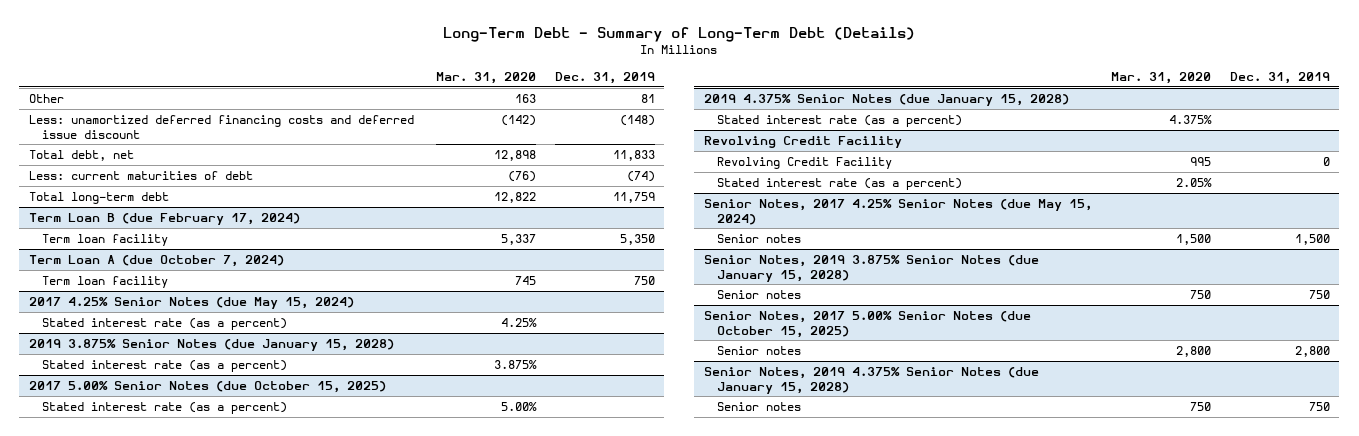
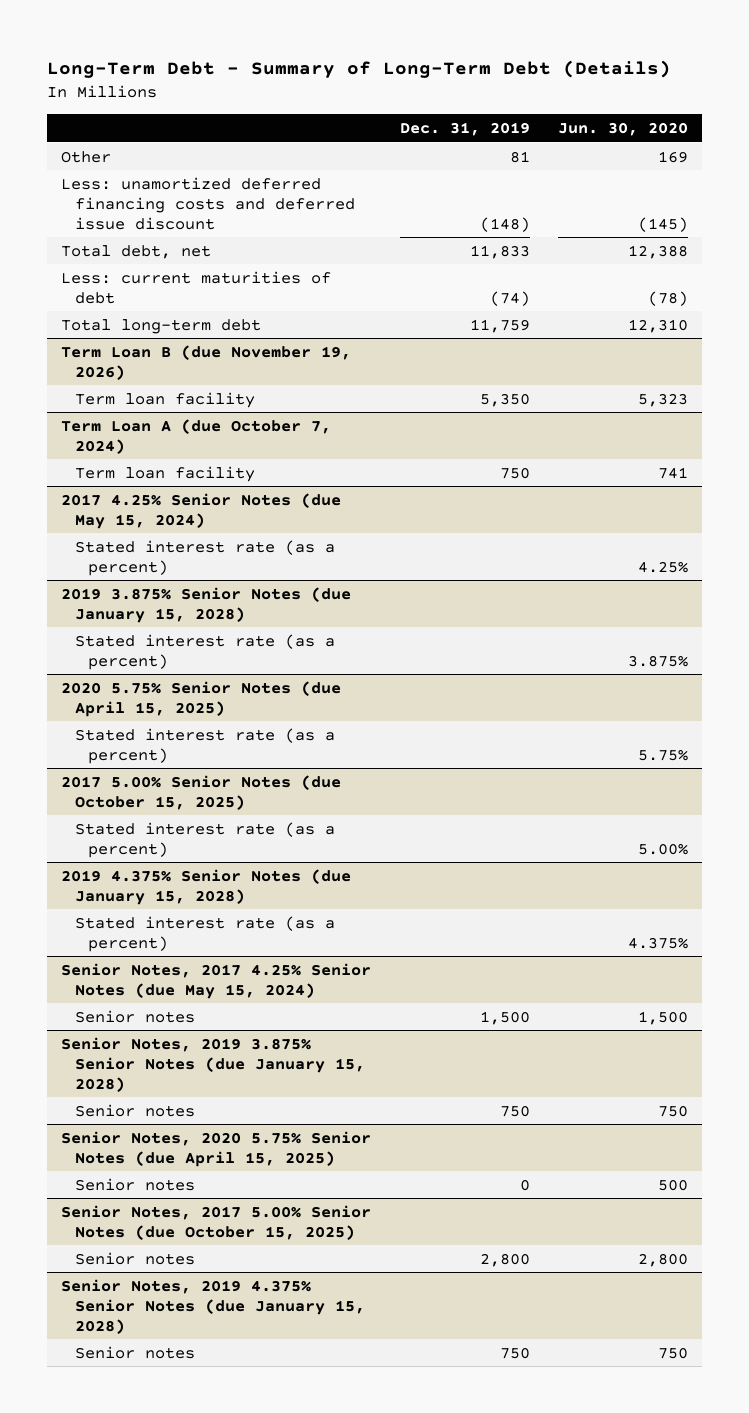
[435,71,536,84] Mar. 31, 2020 -> none
none -> [557,122,688,137] Jun. 30, 2020
[28,212,300,225] Term Loan B (due February 17, 2024) -> [61,344,352,380] Term Loan B (due November 19, 2026)
none -> [61,680,342,717] 2020 5.75% Senior Notes (due April 15, 2025)
none -> [74,727,335,764] Stated interest rate (as a percent)
[703,135,902,148] Revolving Credit Facility -> none
[717,156,893,169] Revolving Credit Facility -> none
[717,177,963,190] Stated interest rate (as a percent) -> none
none -> [61,1130,372,1167] Senior Notes, 2020 5.75% Senior Notes (due April 15, 2025)
none -> [74,1177,195,1191] Senior notes

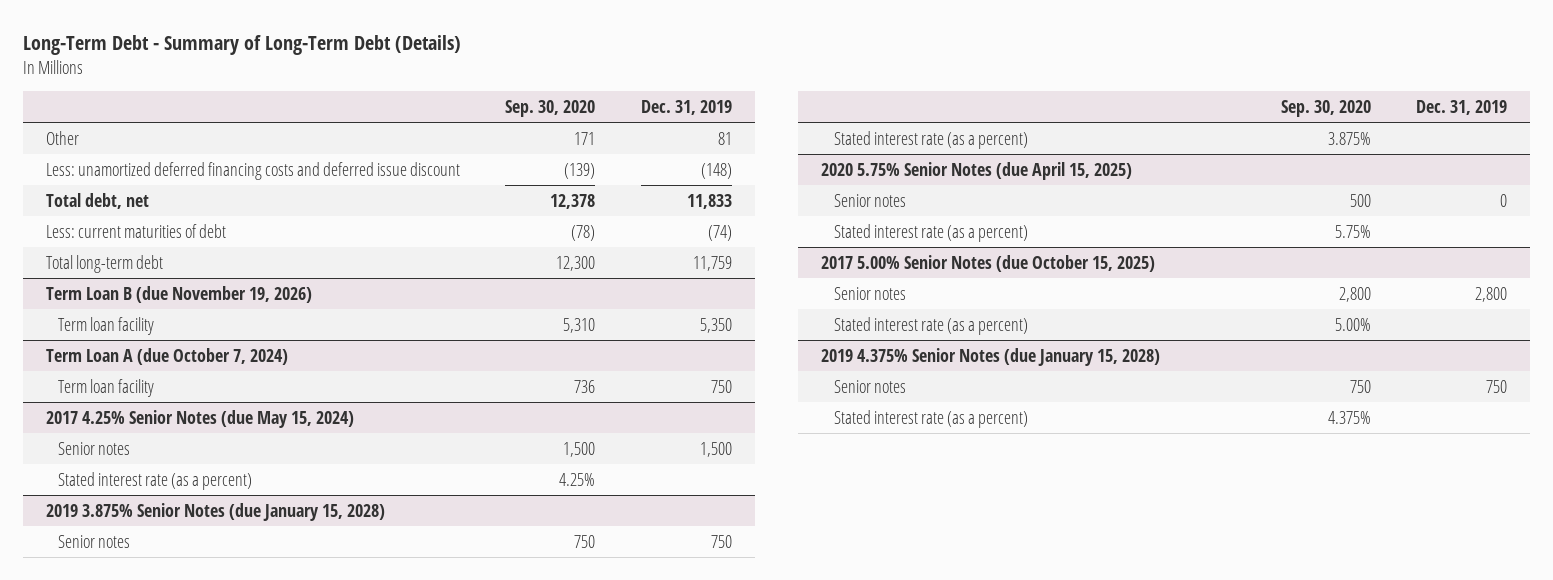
[557,122,688,137] Jun. 30, 2020 -> none
none -> [505,99,596,117] Sep. 30, 2020
none -> [58,441,131,455] Senior notes
none -> [58,534,131,548] Senior notes
none -> [833,193,906,207] Senior notes
none -> [833,286,906,300] Senior notes
[61,962,372,999] Senior Notes, 2017 4.25% Senior Notes (due May 15, 2024) -> none
[74,1009,195,1023] Senior notes -> none
[61,1036,365,1092] Senior Notes, 2019 3.875% Senior Notes (due January 15, 2028) -> none
[61,1130,372,1167] Senior Notes, 2020 5.75% Senior Notes (due April 15, 2025) -> none
[74,1177,195,1191] Senior notes -> none
[61,1204,372,1240] Senior Notes, 2017 5.00% Senior Notes (due October 15, 2025) -> none
[74,1251,195,1265] Senior notes -> none
[61,1278,365,1334] Senior Notes, 2019 4.375% Senior Notes (due January 15, 2028) -> none
[74,1345,195,1359] Senior notes -> none
[74,915,335,952] Stated interest rate (as a percent) -> [833,409,1028,428] Stated interest rate (as a percent)

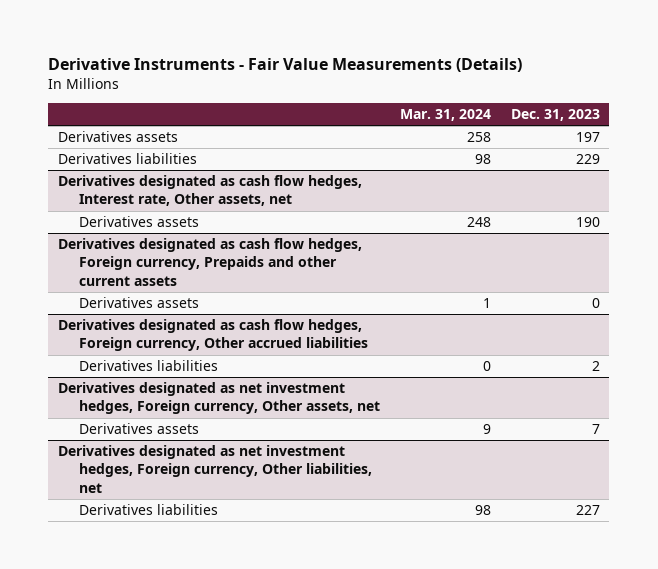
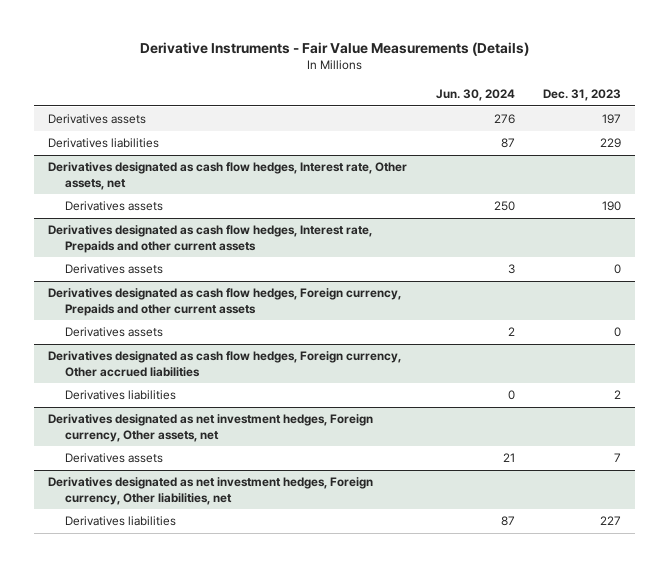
[399,109,491,122] Mar. 31, 2024 -> none
none -> [435,88,515,101] Jun. 30, 2024
none -> [48,225,373,253] Derivatives designated as cash flow hedges, Interest rate, Prepaids and other current assets
none -> [65,264,164,275] Derivatives assets

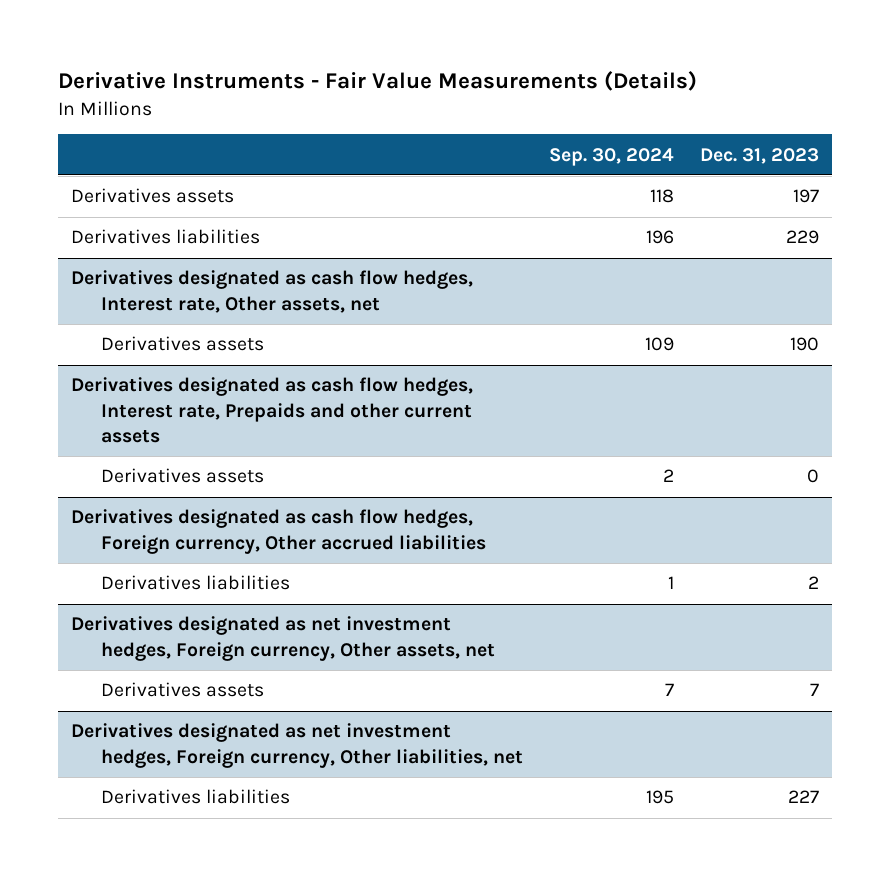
[435,88,515,101] Jun. 30, 2024 -> none
none -> [548,147,674,166] Sep. 30, 2024
[48,288,402,316] Derivatives designated as cash flow hedges, Foreign currency, Prepaids and other current assets -> none
[65,327,164,338] Derivatives assets -> none

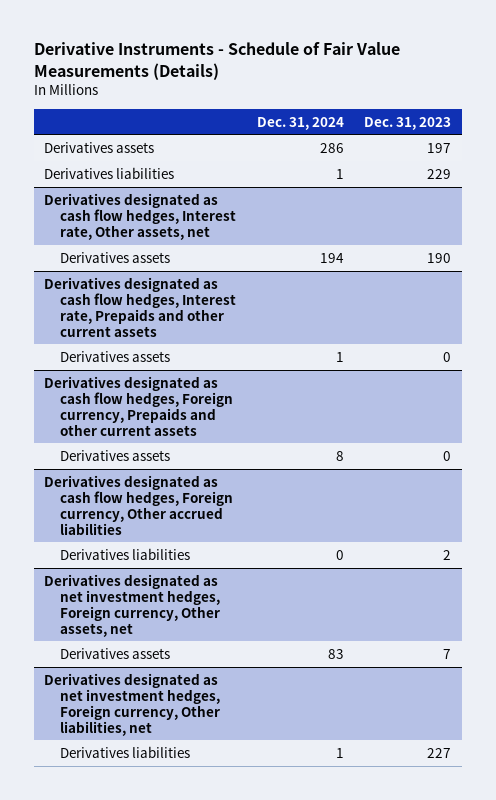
[57,71,697,92] Derivative Instruments - Fair Value Measurements (Details) -> [33,42,400,80] Derivative Instruments - Schedule of Fair Value Measurements (Details)
[548,147,674,166] Sep. 30, 2024 -> none
none -> [256,116,344,130] Dec. 31, 2024
none -> [44,375,233,436] Derivatives designated as cash flow hedges, Foreign currency, Prepaids and other current assets
none -> [59,449,170,461] Derivatives assets

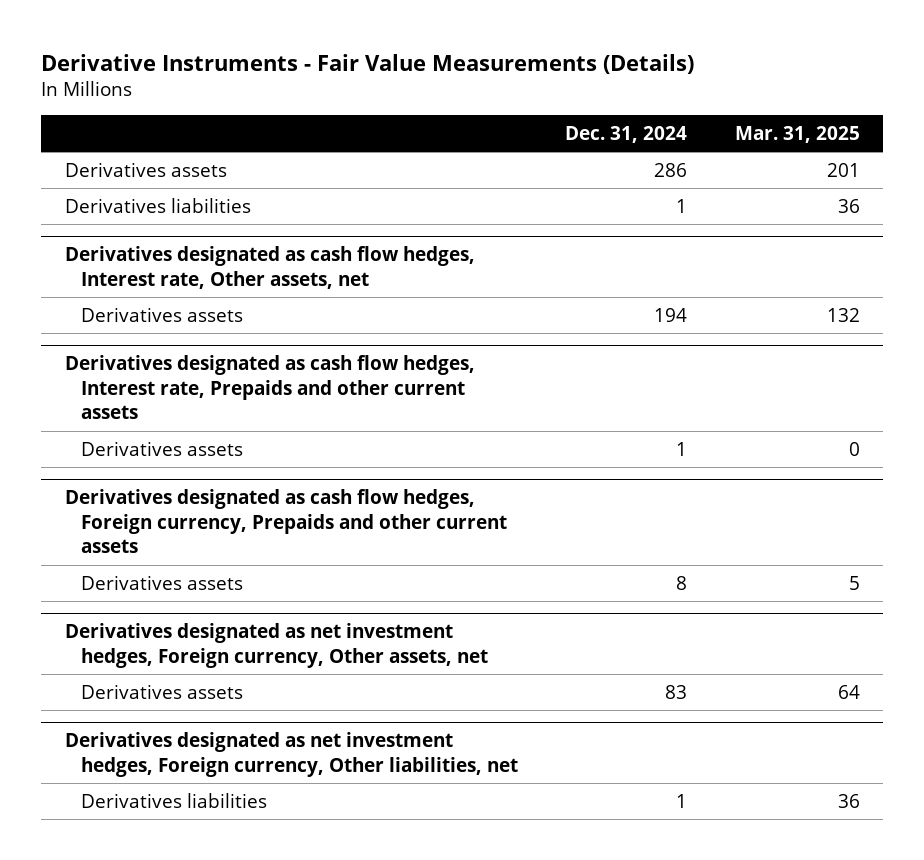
[33,42,400,80] Derivative Instruments - Schedule of Fair Value Measurements (Details) -> [40,53,694,74] Derivative Instruments - Fair Value Measurements (Details)
[364,116,452,130] Dec. 31, 2023 -> none
none -> [734,126,860,144] Mar. 31, 2025
[44,474,233,535] Derivatives designated as cash flow hedges, Foreign currency, Other accrued liabilities -> none
[59,547,190,560] Derivatives liabilities -> none

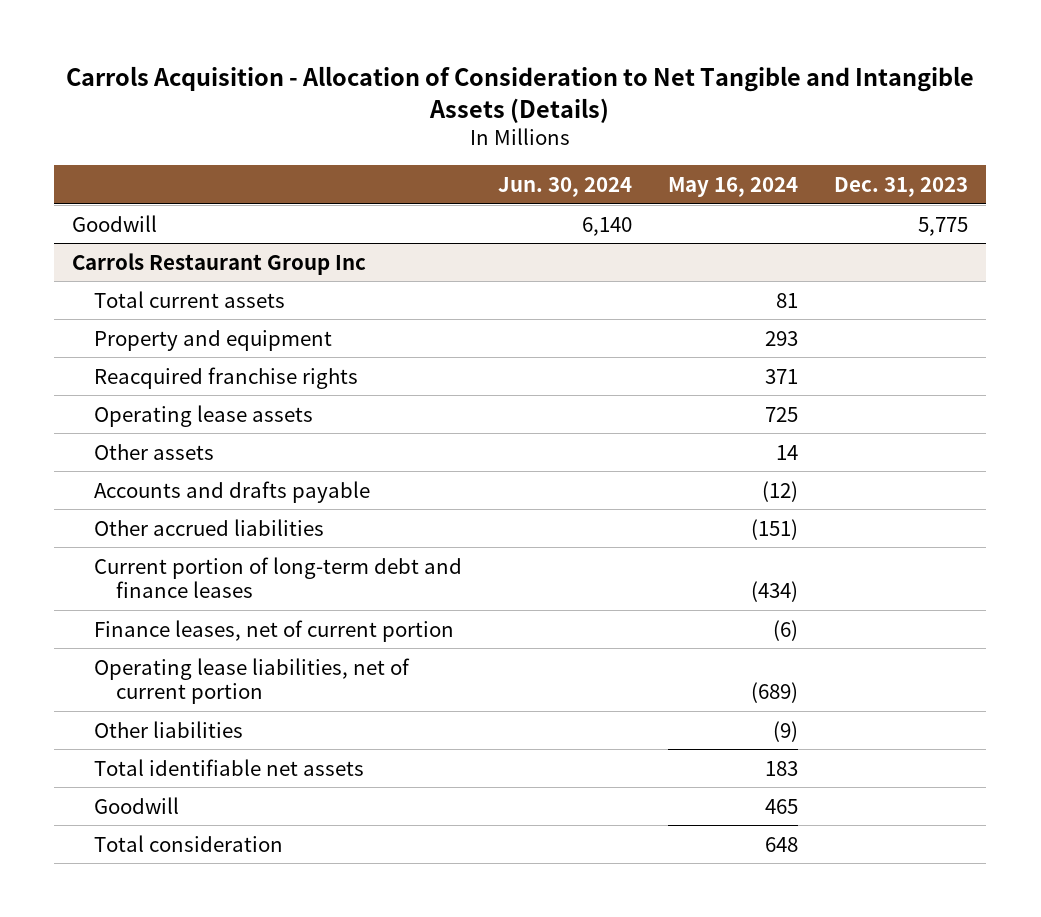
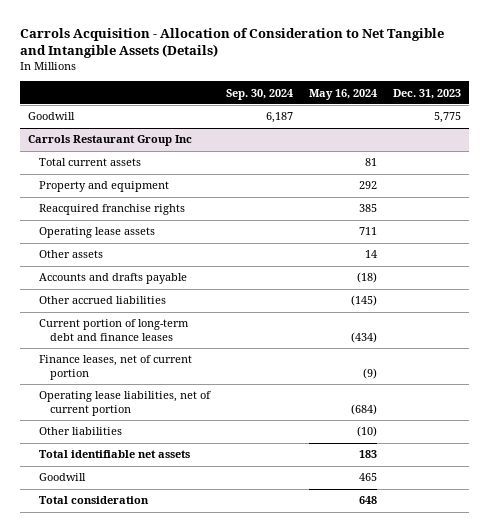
[498,176,633,197] Jun. 30, 2024 -> none
none -> [226,88,294,100] Sep. 30, 2024
[765,330,799,346] 293 -> [358,181,377,190] 292
[765,368,799,384] 371 -> [358,204,377,213] 385
[765,406,799,422] 725 -> [358,227,377,236] 711
[762,480,799,502] (12) -> [356,272,377,284] (18)
[751,518,799,540] (151) -> [350,295,377,307] (145)
[773,619,799,641] (6) -> [362,368,377,380] (9)
[751,682,799,704] (689) -> [350,404,377,416] (684)
[773,720,799,742] (9) -> [356,426,377,438] (10)

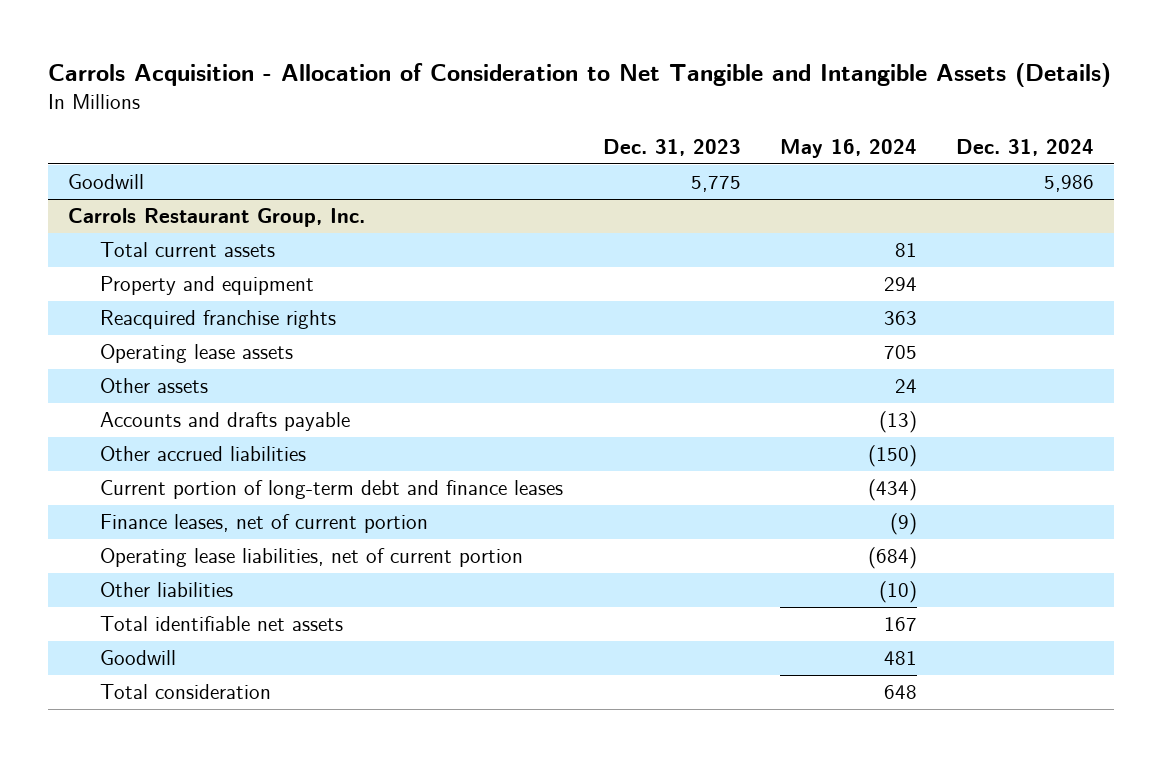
[226,88,294,100] Sep. 30, 2024 -> none
none -> [956,139,1095,157] Dec. 31, 2024
[28,135,193,147] Carrols Restaurant Group Inc -> [67,208,365,228] Carrols Restaurant Group, Inc.
[358,181,377,190] 292 -> [884,277,918,292] 294
[358,204,377,213] 385 -> [884,311,918,326] 363
[358,227,377,236] 711 -> [884,345,918,360] 705
[364,250,377,259] 14 -> [895,379,918,394] 24
[356,272,377,284] (18) -> [879,411,918,434] (13)
[350,295,377,307] (145) -> [868,445,918,468] (150)
[358,450,377,459] 183 -> [884,617,918,632] 167
[358,473,377,482] 465 -> [884,651,918,666] 481

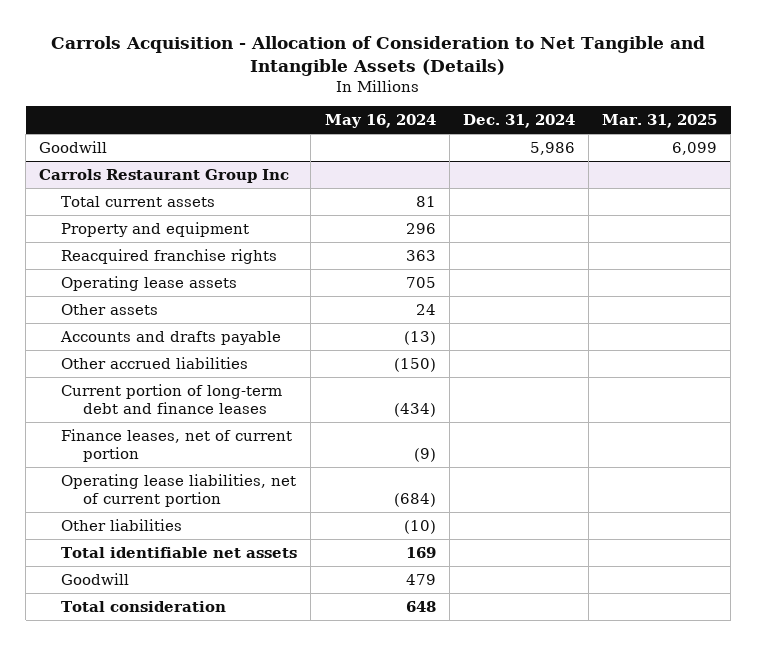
[602,139,741,157] Dec. 31, 2023 -> none
none -> [602,114,718,129] Mar. 31, 2025
[67,208,365,228] Carrols Restaurant Group, Inc. -> [39,168,290,183] Carrols Restaurant Group Inc
[884,277,918,292] 294 -> [405,222,436,234] 296
[884,617,918,632] 167 -> [405,546,436,558] 169
[884,651,918,666] 481 -> [405,573,436,585] 479

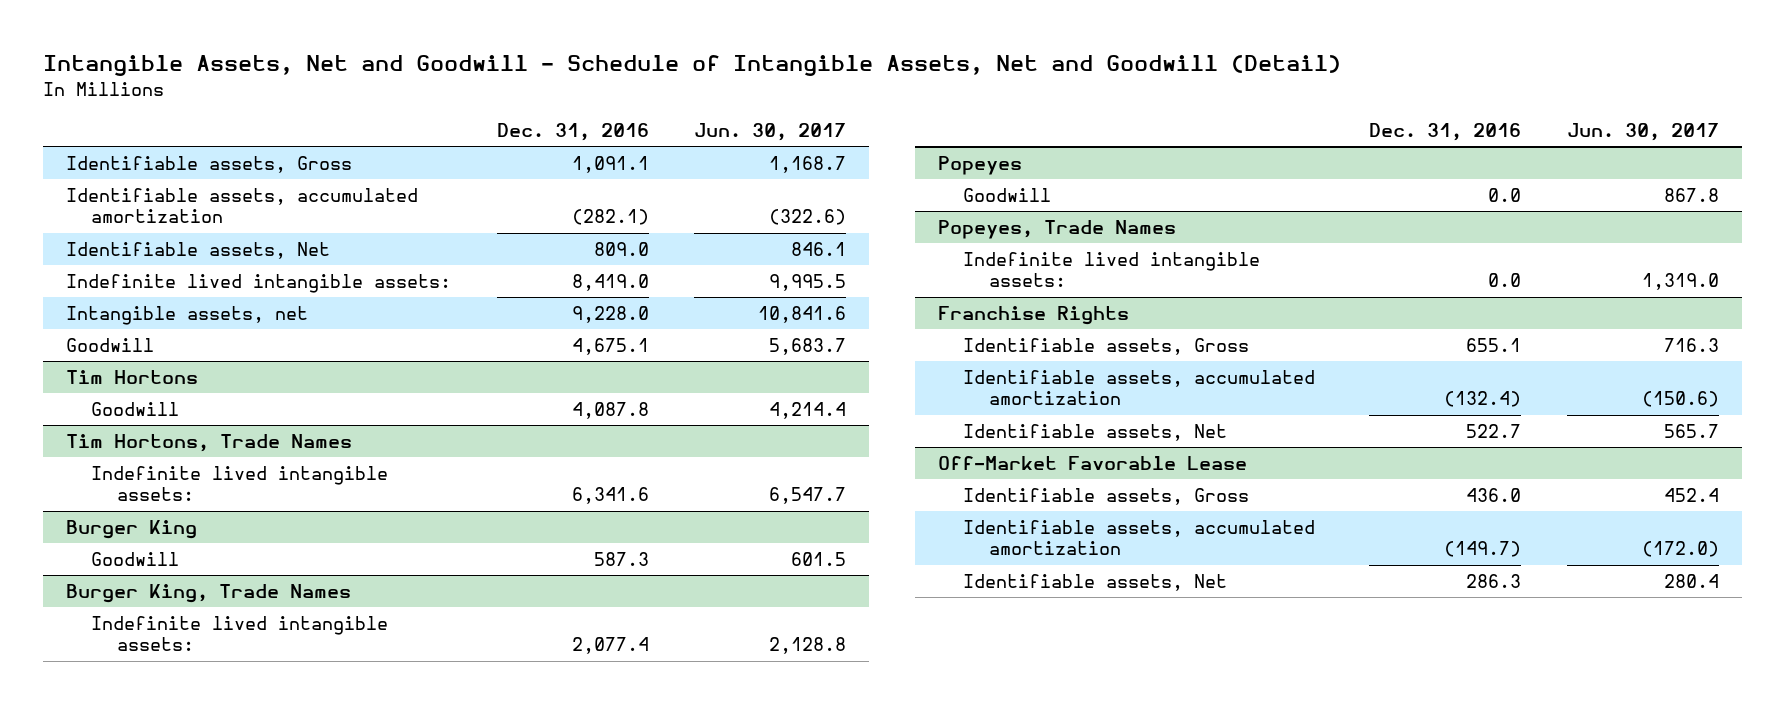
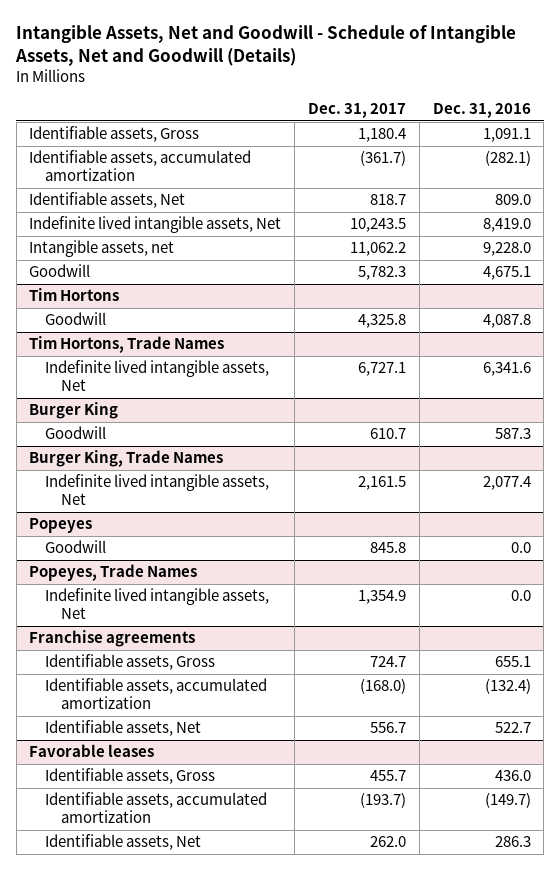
[42,54,1341,76] Intangible Assets, Net and Goodwill - Schedule of Intangible Assets, Net and Goodwill (Detail) -> [15,25,517,67] Intangible Assets, Net and Goodwill - Schedule of Intangible Assets, Net and Goodwill (Details)
[694,122,847,141] Jun. 30, 2017 -> none
none -> [308,103,407,119] Dec. 31, 2017
[65,274,451,294] Indefinite lived intangible assets: -> [29,216,282,234] Indefinite lived intangible assets, Net
[91,466,389,502] Indefinite lived intangible assets: -> [45,360,270,391] Indefinite lived intangible assets, Net
[91,616,389,652] Indefinite lived intangible assets: -> [45,474,270,505] Indefinite lived intangible assets, Net
[963,252,1261,288] Indefinite lived intangible assets: -> [45,588,270,619] Indefinite lived intangible assets, Net
[937,306,1129,326] Franchise Rights -> [29,630,196,648] Franchise agreements
[937,456,1247,471] Off-Market Favorable Lease -> none
none -> [29,744,155,758] Favorable leases

